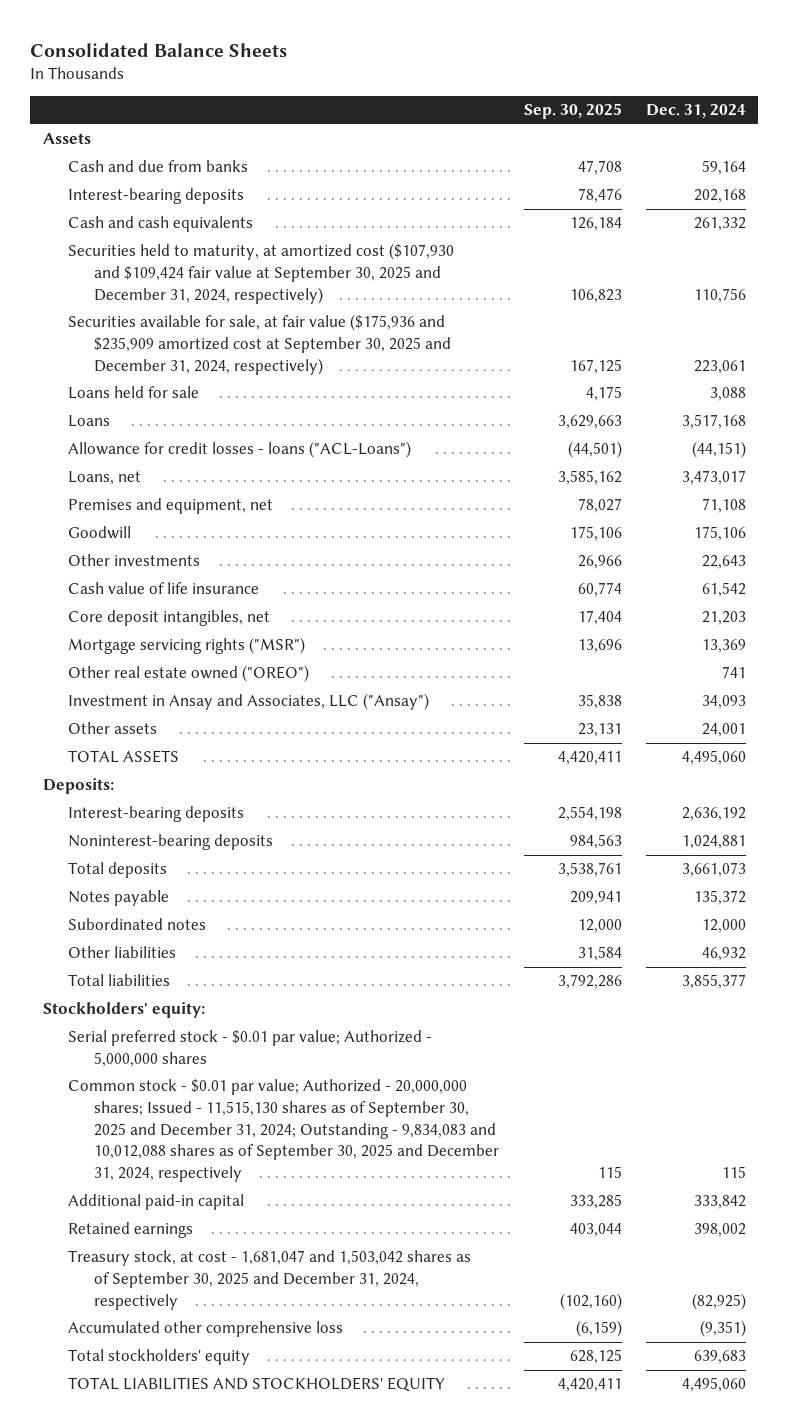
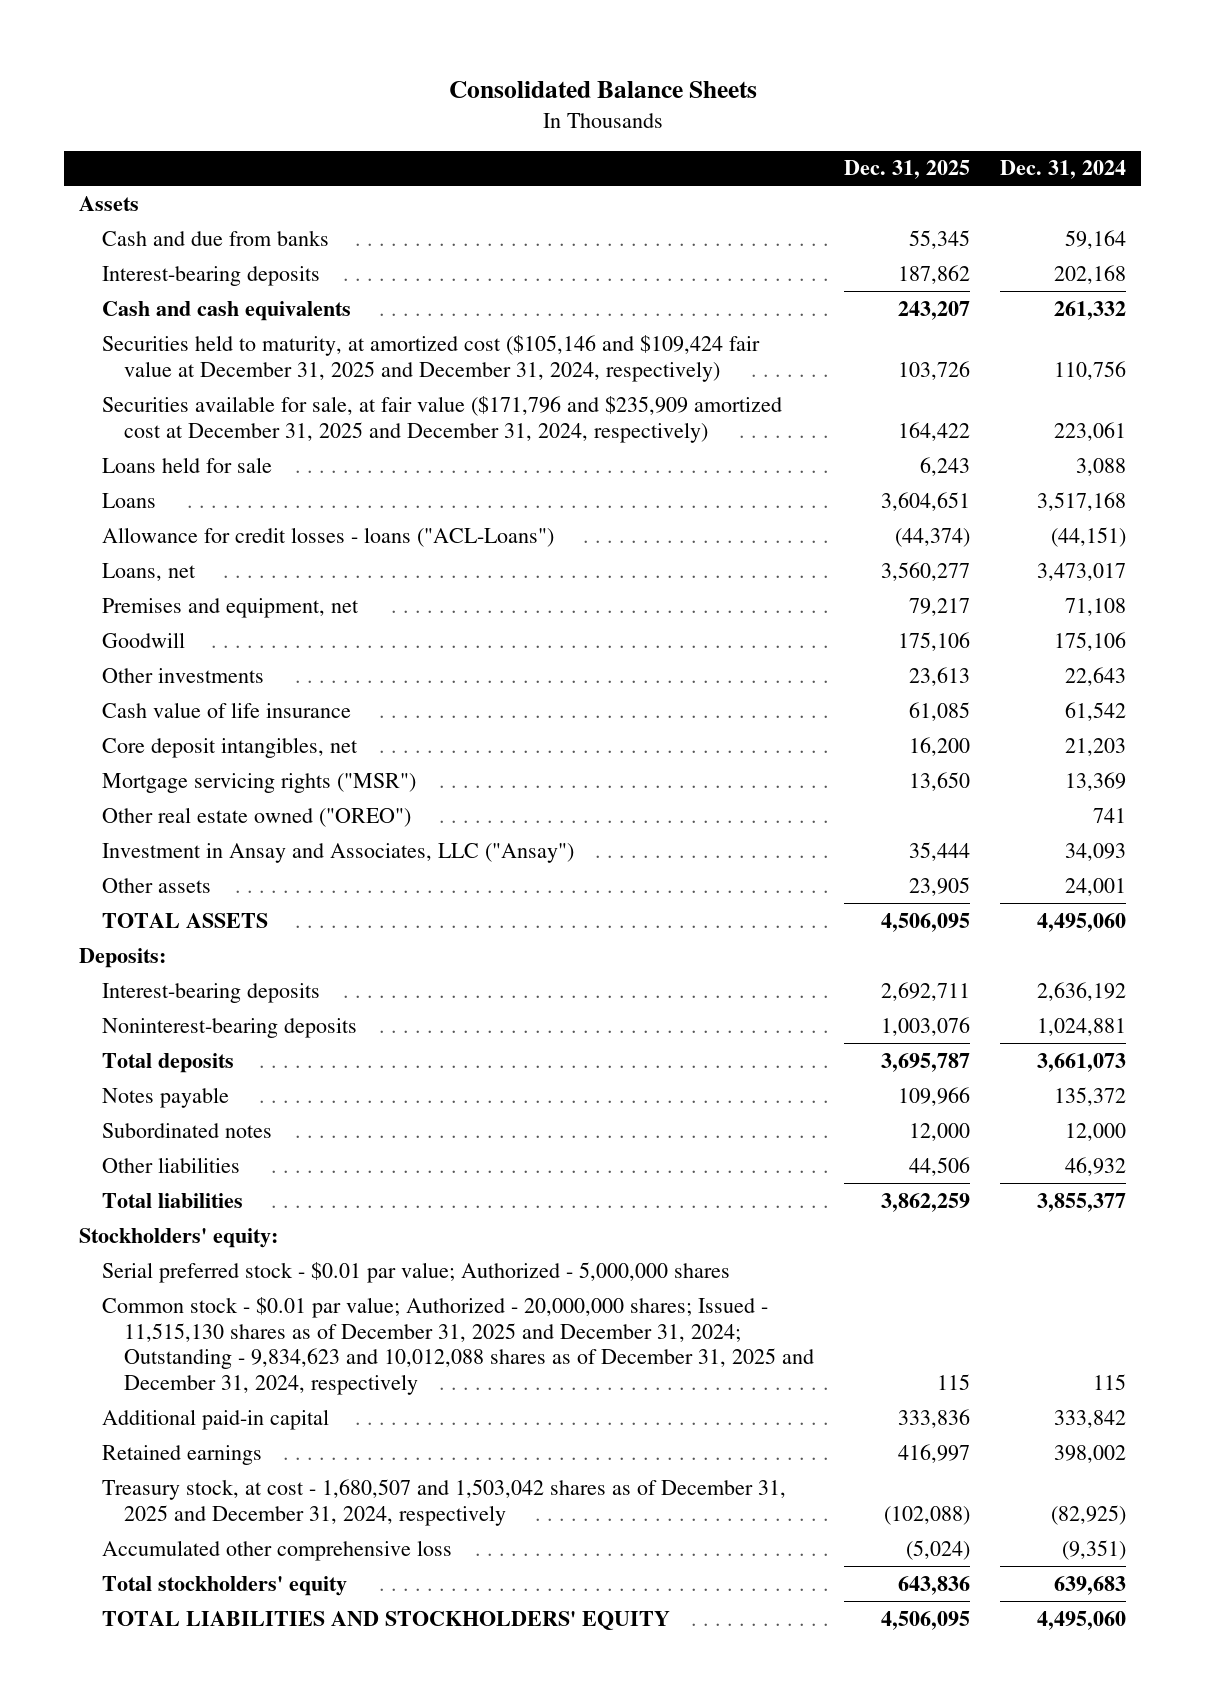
[523,103,622,120] Sep. 30, 2025 -> none
none -> [844,160,971,180] Dec. 31, 2025
[68,243,455,304] Securities held to maturity, at amortized cost ($107,930 and $109,424 fair value at September 30, 2025 and December 31, 2024, respectively) -> [101,334,760,382] Securities held to maturity, at amortized cost ($105,146 and $109,424 fair value at December 31, 2025 and December 31, 2024, respectively)
[68,314,452,375] Securities available for sale, at fair value ($175,936 and $235,909 amortized cost at September 30, 2025 and December 31, 2024, respectively) -> [101,395,782,443] Securities available for sale, at fair value ($171,796 and $235,909 amortized cost at December 31, 2025 and December 31, 2024, respectively)
[68,1079,500,1183] Common stock - $0.01 par value; Authorized - 20,000,000 shares; Issued - 11,515,130 shares as of September 30, 2025 and December 31, 2024; Outstanding - 9,834,083 and 10,012,088 shares as of September 30, 2025 and December 31, 2024, respectively -> [101,1296,815,1396] Common stock - $0.01 par value; Authorized - 20,000,000 shares; Issued - 11,515,130 shares as of December 31, 2025 and December 31, 2024; Outstanding - 9,834,623 and 10,012,088 shares as of December 31, 2025 and December 31, 2024, respectively
[68,1250,472,1310] Treasury stock, at cost - 1,681,047 and 1,503,042 shares as of September 30, 2025 and December 31, 2024, respectively -> [101,1478,786,1526] Treasury stock, at cost - 1,680,507 and 1,503,042 shares as of December 31, 2025 and December 31, 2024, respectively

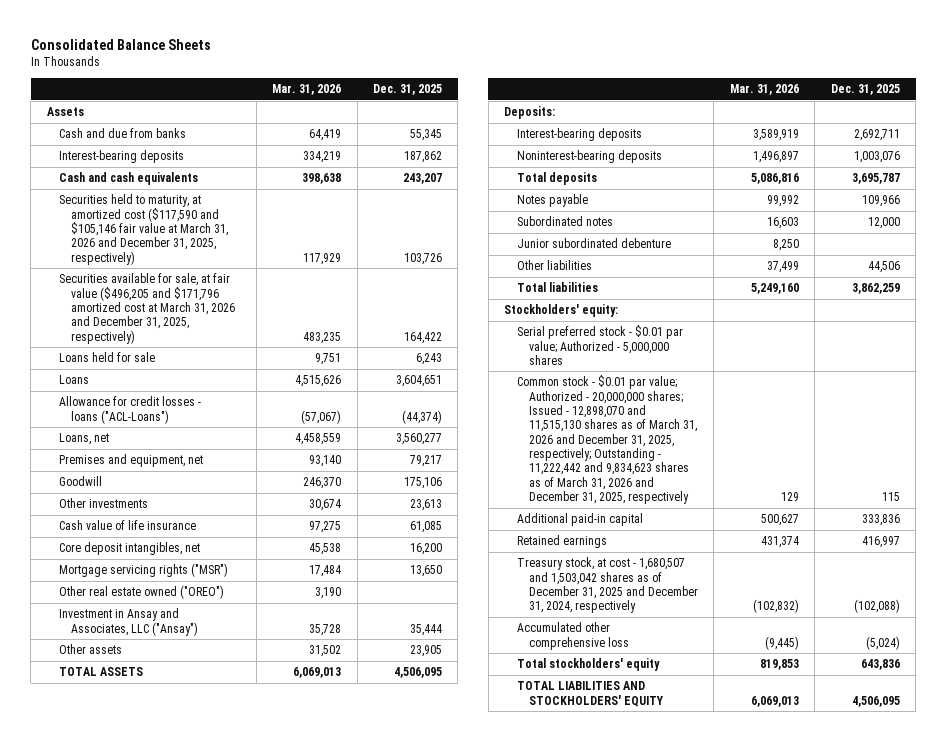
[1000,160,1127,180] Dec. 31, 2024 -> none
none -> [272,84,342,96] Mar. 31, 2026
[101,334,760,382] Securities held to maturity, at amortized cost ($105,146 and $109,424 fair value at December 31, 2025 and December 31, 2024, respectively) -> [58,194,229,265] Securities held to maturity, at amortized cost ($117,590 and $105,146 fair value at March 31, 2026 and December 31, 2025, respectively)
[101,395,782,443] Securities available for sale, at fair value ($171,796 and $235,909 amortized cost at December 31, 2025 and December 31, 2024, respectively) -> [58,273,236,344] Securities available for sale, at fair value ($496,205 and $171,796 amortized cost at March 31, 2026 and December 31, 2025, respectively)
none -> [516,238,671,249] Junior subordinated debenture
[101,1296,815,1396] Common stock - $0.01 par value; Authorized - 20,000,000 shares; Issued - 11,515,130 shares as of December 31, 2025 and December 31, 2024; Outstanding - 9,834,623 and 10,012,088 shares as of December 31, 2025 and December 31, 2024, respectively -> [516,375,697,505] Common stock - $0.01 par value; Authorized - 20,000,000 shares; Issued - 12,898,070 and 11,515,130 shares as of March 31, 2026 and December 31, 2025, respectively; Outstanding - 11,222,442 and 9,834,623 shares as of March 31, 2026 and December 31, 2025, respectively

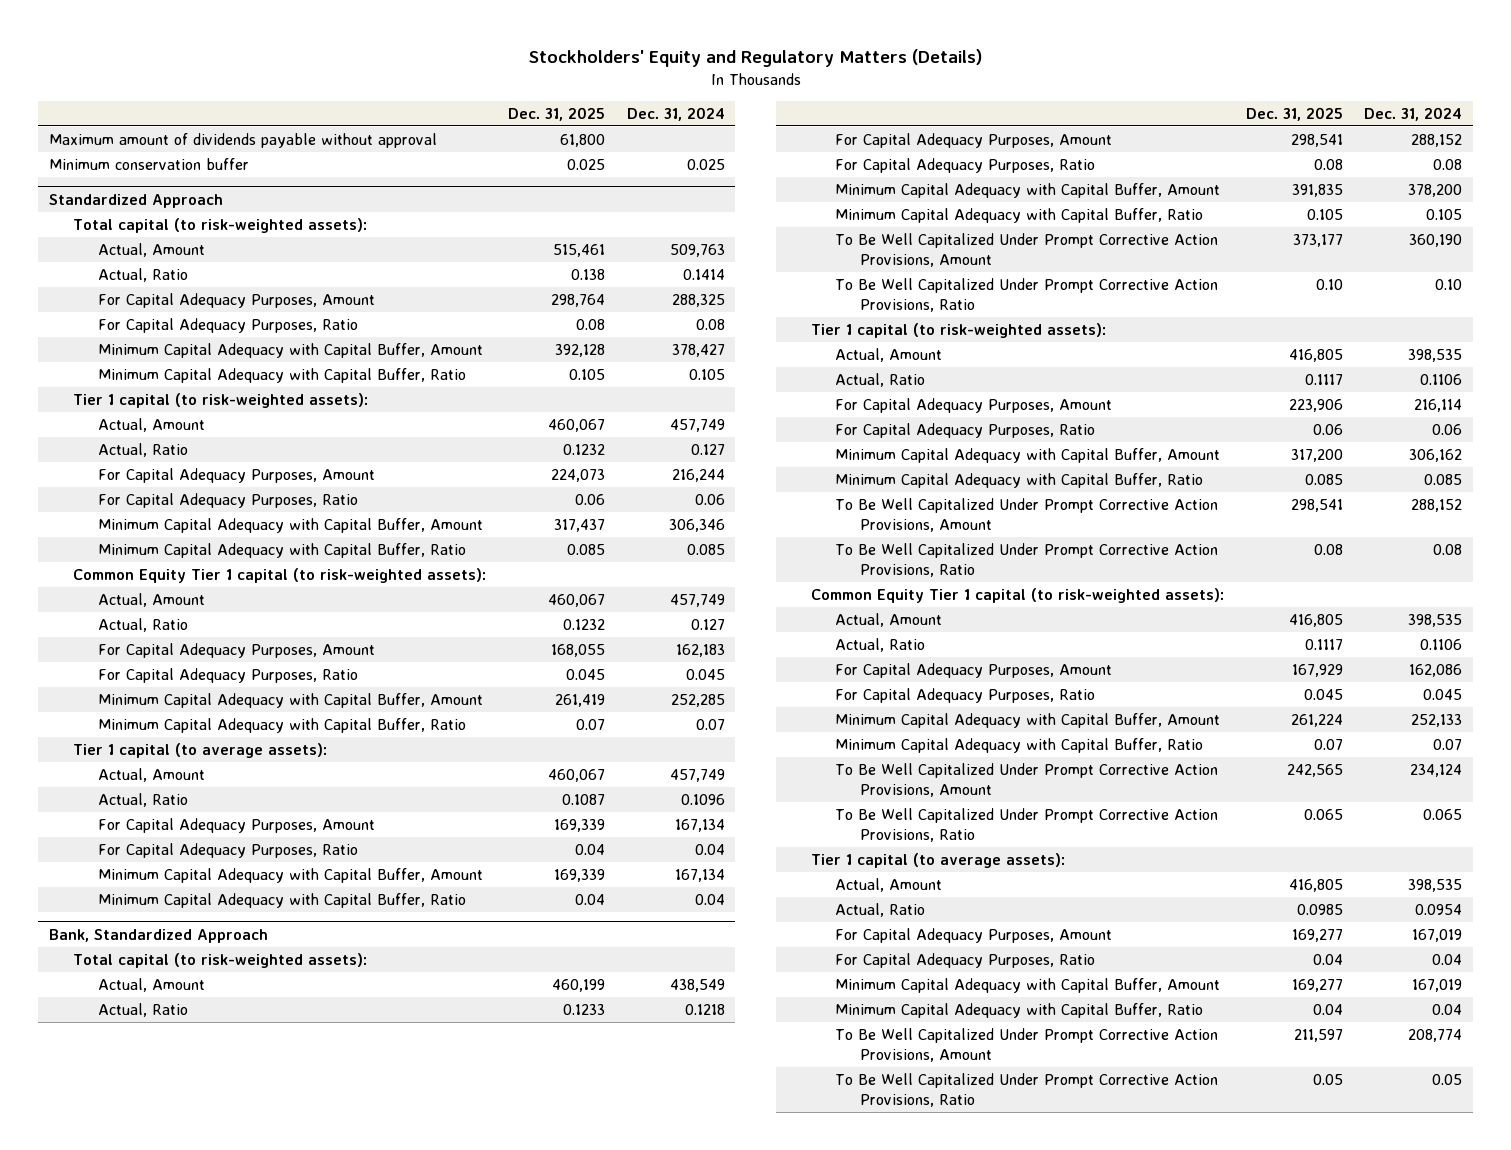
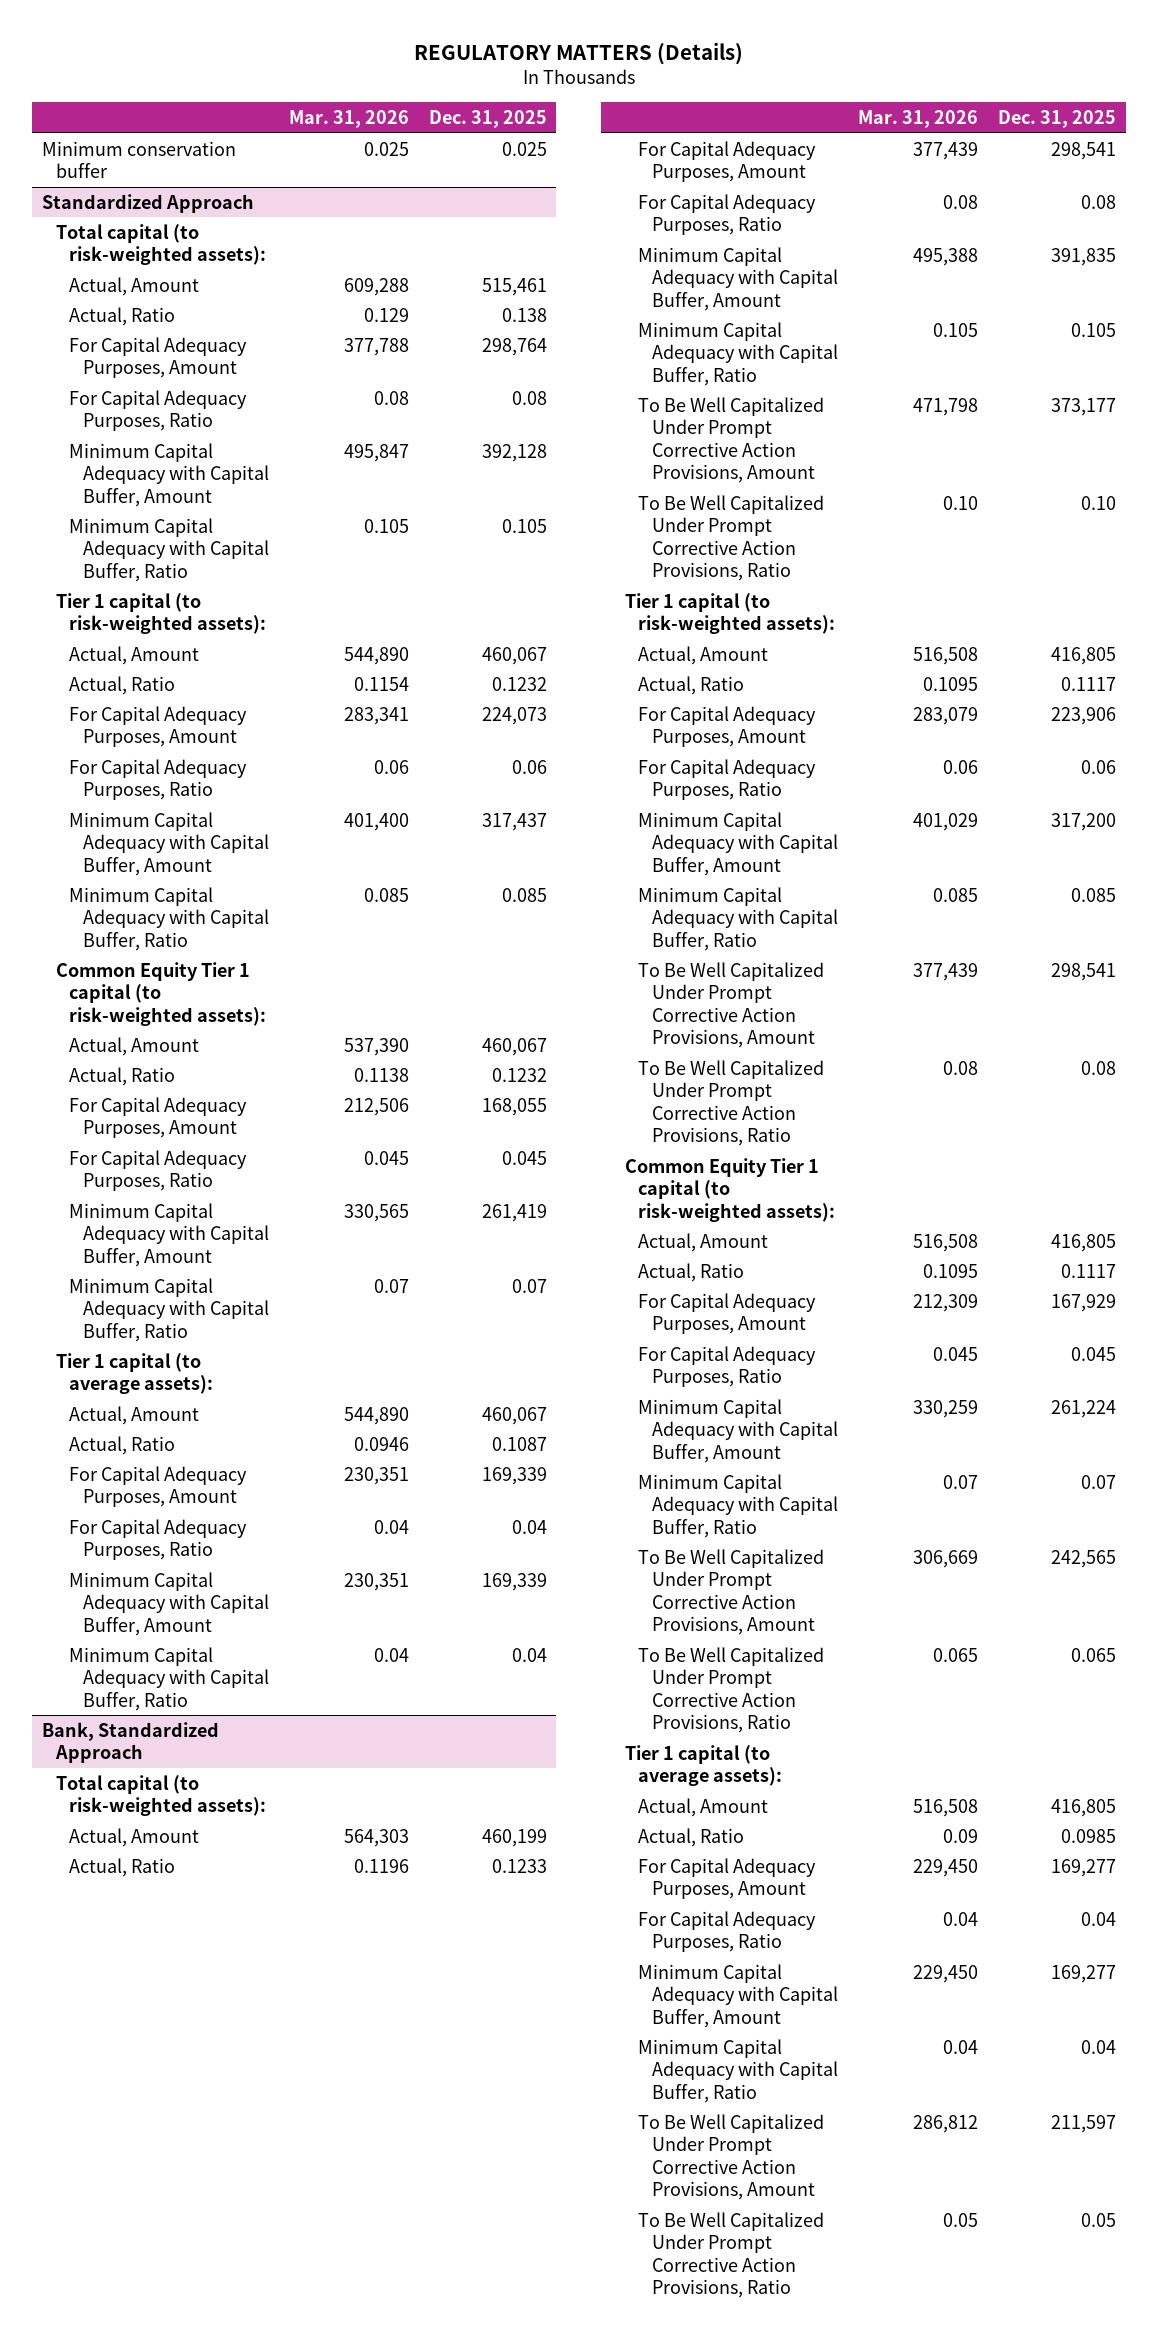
[528,49,982,68] Stockholders' Equity and Regulatory Matters (Details) -> [413,42,743,66] REGULATORY MATTERS (Details)
[626,107,725,122] Dec. 31, 2024 -> none
none -> [288,110,409,129] Mar. 31, 2026
[48,132,437,148] Maximum amount of dividends payable without approval -> none

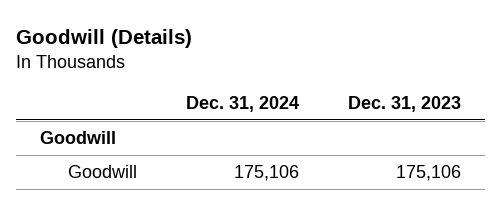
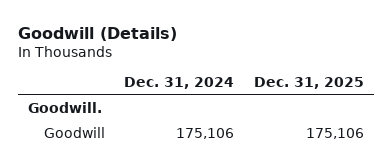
[347,95,461,112] Dec. 31, 2023 -> none
none -> [253,77,364,90] Dec. 31, 2025
[40,131,117,145] Goodwill -> [27,102,102,114] Goodwill.

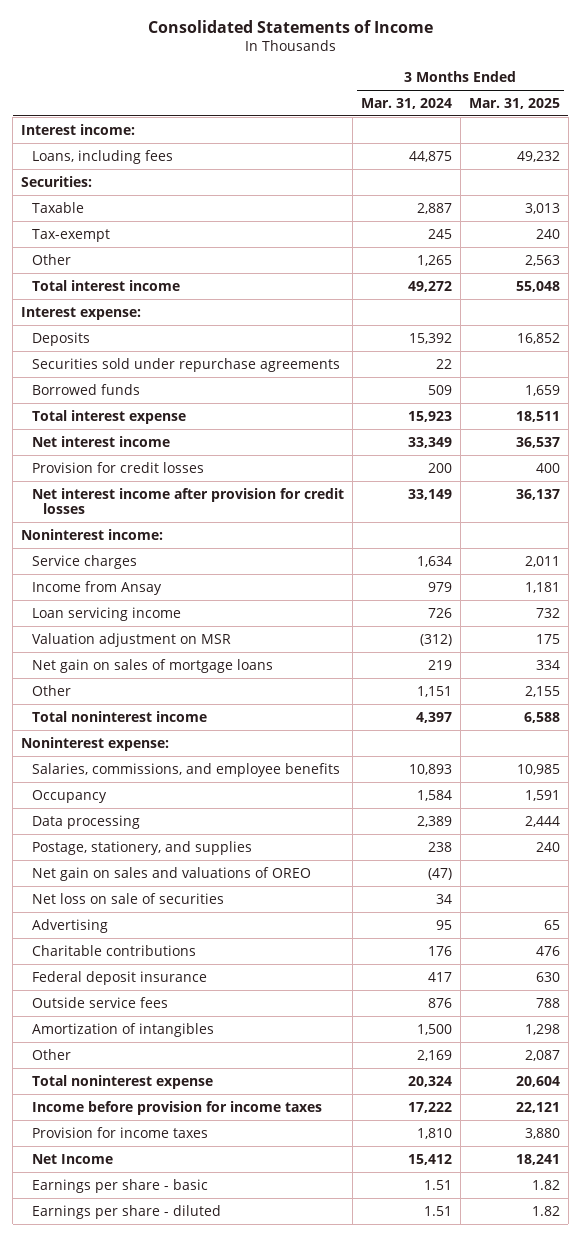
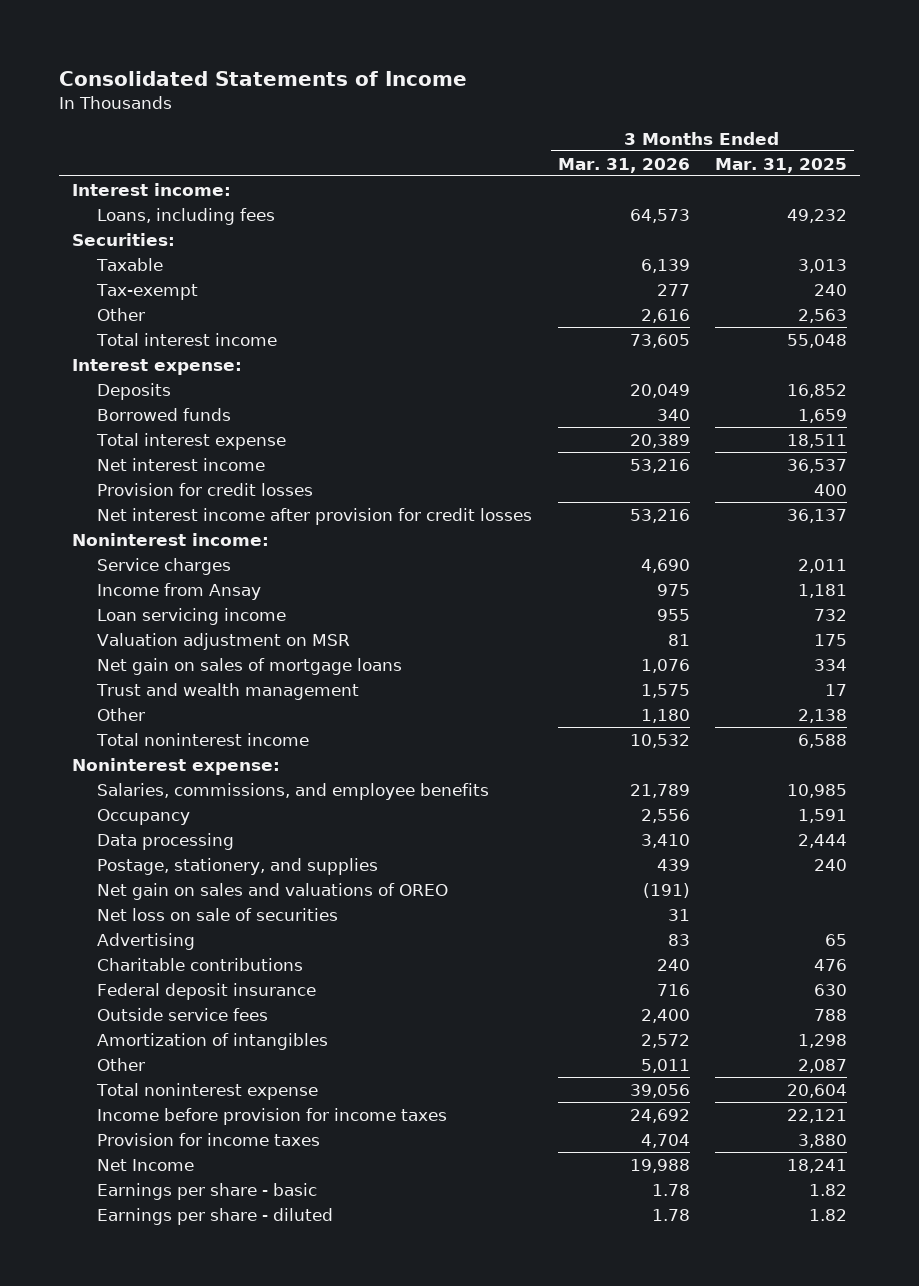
[361,97,453,109] Mar. 31, 2024 -> none
none -> [557,157,690,173] Mar. 31, 2026
[32,357,341,372] Securities sold under repurchase agreements -> none
none -> [95,682,359,700] Trust and wealth management
[524,685,560,697] 2,155 -> [798,708,848,723] 2,138

